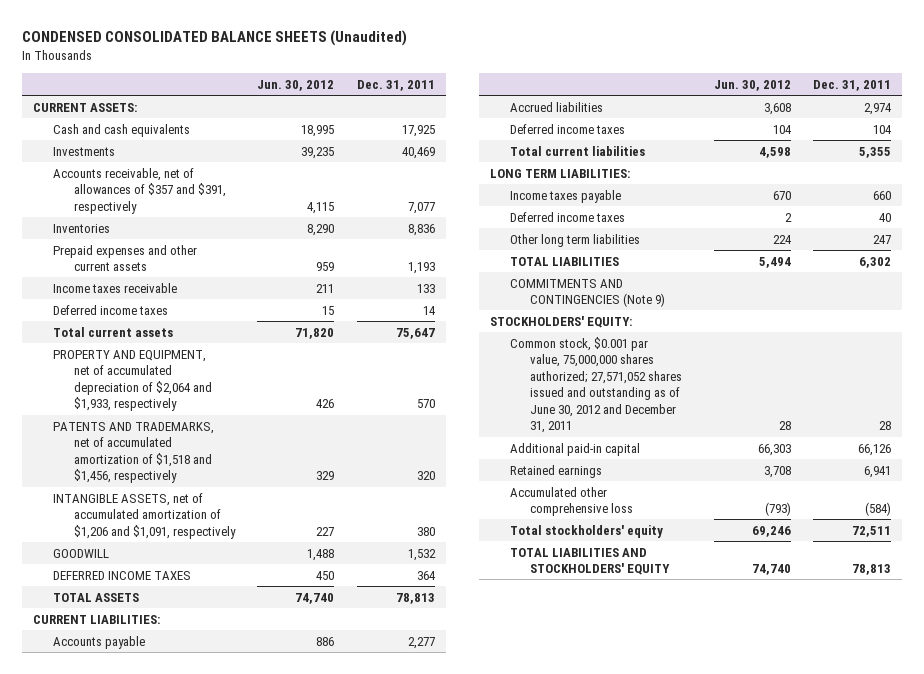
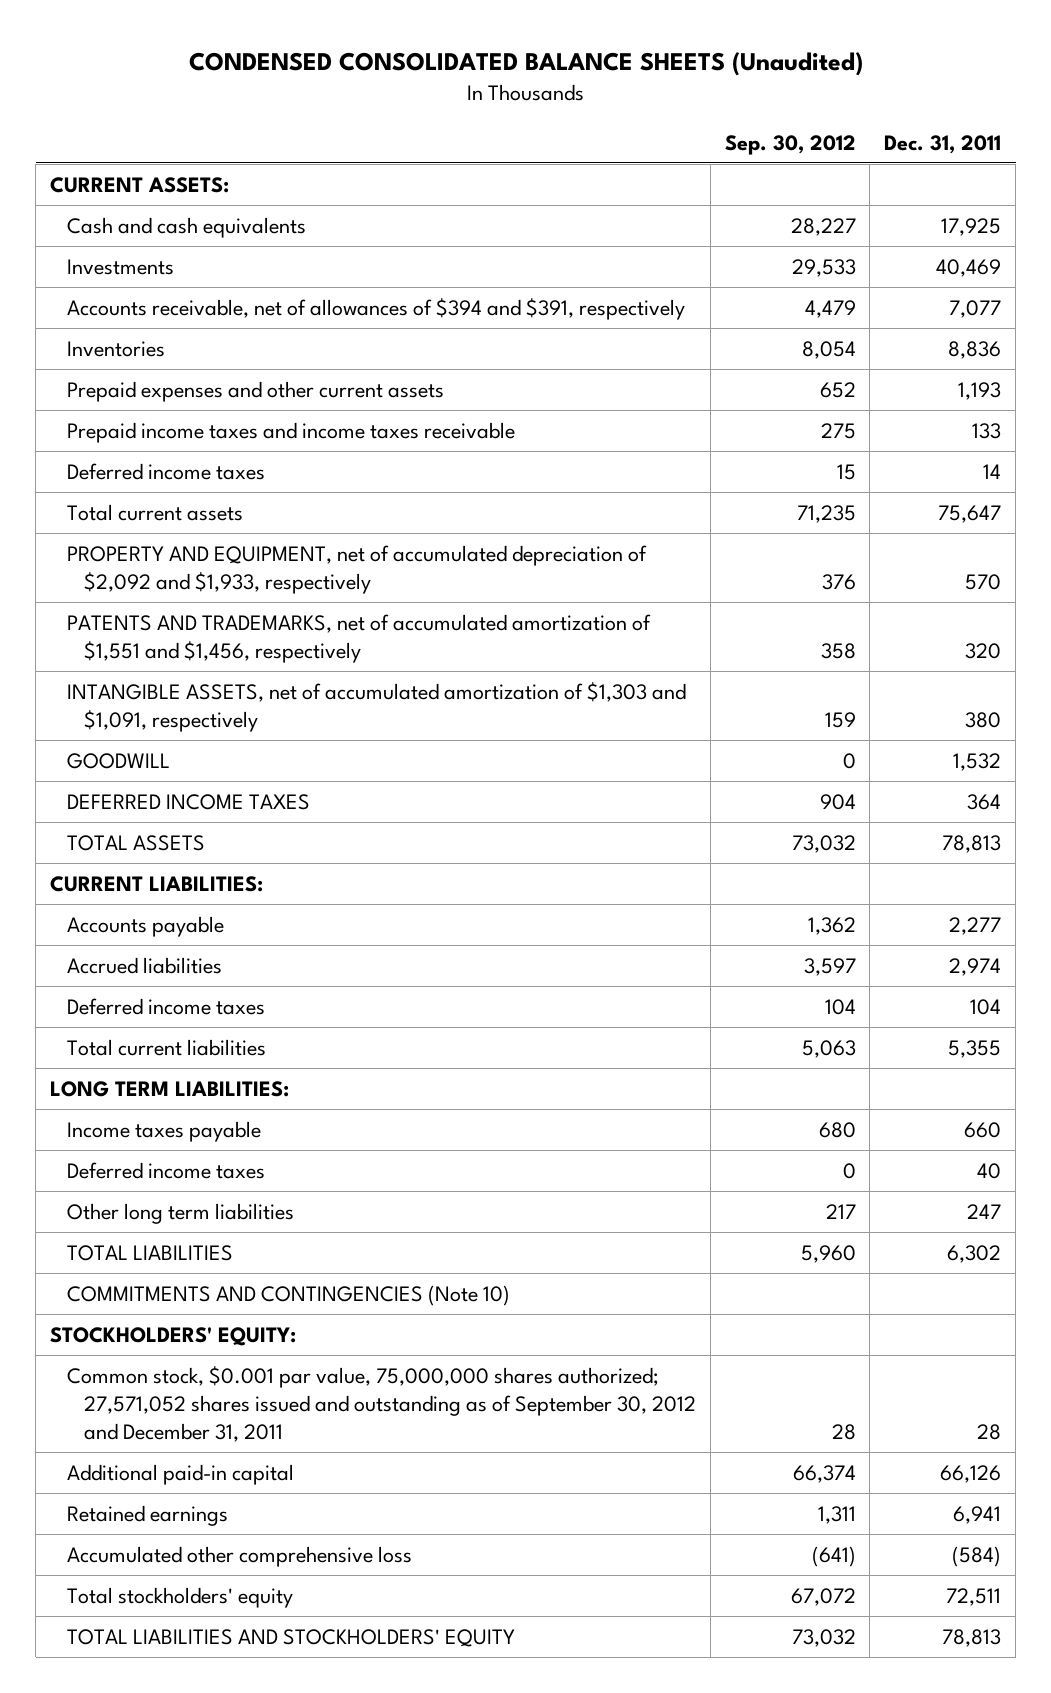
[257,79,335,91] Jun. 30, 2012 -> none
none -> [724,134,856,155] Sep. 30, 2012
[53,167,226,214] Accounts receivable, net of allowances of $357 and $391, respectively -> [66,297,685,320] Accounts receivable, net of allowances of $394 and $391, respectively
[53,282,178,293] Income taxes receivable -> [66,421,515,443] Prepaid income taxes and income taxes receivable
[53,349,212,412] PROPERTY AND EQUIPMENT, net of accumulated depreciation of $2,064 and $1,933, respectively -> [66,544,647,594] PROPERTY AND EQUIPMENT, net of accumulated depreciation of $2,092 and $1,933, respectively
[53,421,215,484] PATENTS AND TRADEMARKS, net of accumulated amortization of $1,518 and $1,456, respectively -> [66,613,651,663] PATENTS AND TRADEMARKS, net of accumulated amortization of $1,551 and $1,456, respectively
[53,492,236,539] INTANGIBLE ASSETS, net of accumulated amortization of $1,206 and $1,091, respectively -> [66,681,686,732] INTANGIBLE ASSETS, net of accumulated amortization of $1,303 and $1,091, respectively
[510,278,666,308] COMMITMENTS AND CONTINGENCIES (Note 9) -> [66,1284,510,1306] COMMITMENTS AND CONTINGENCIES (Note 10)
[510,336,683,434] Common stock, $0.001 par value, 75,000,000 shares authorized; 27,571,052 shares issued and outstanding as of June 30, 2012 and December 31, 2011 -> [66,1365,696,1442] Common stock, $0.001 par value, 75,000,000 shares authorized; 27,571,052 shares issued and outstanding as of September 30, 2012 and December 31, 2011

